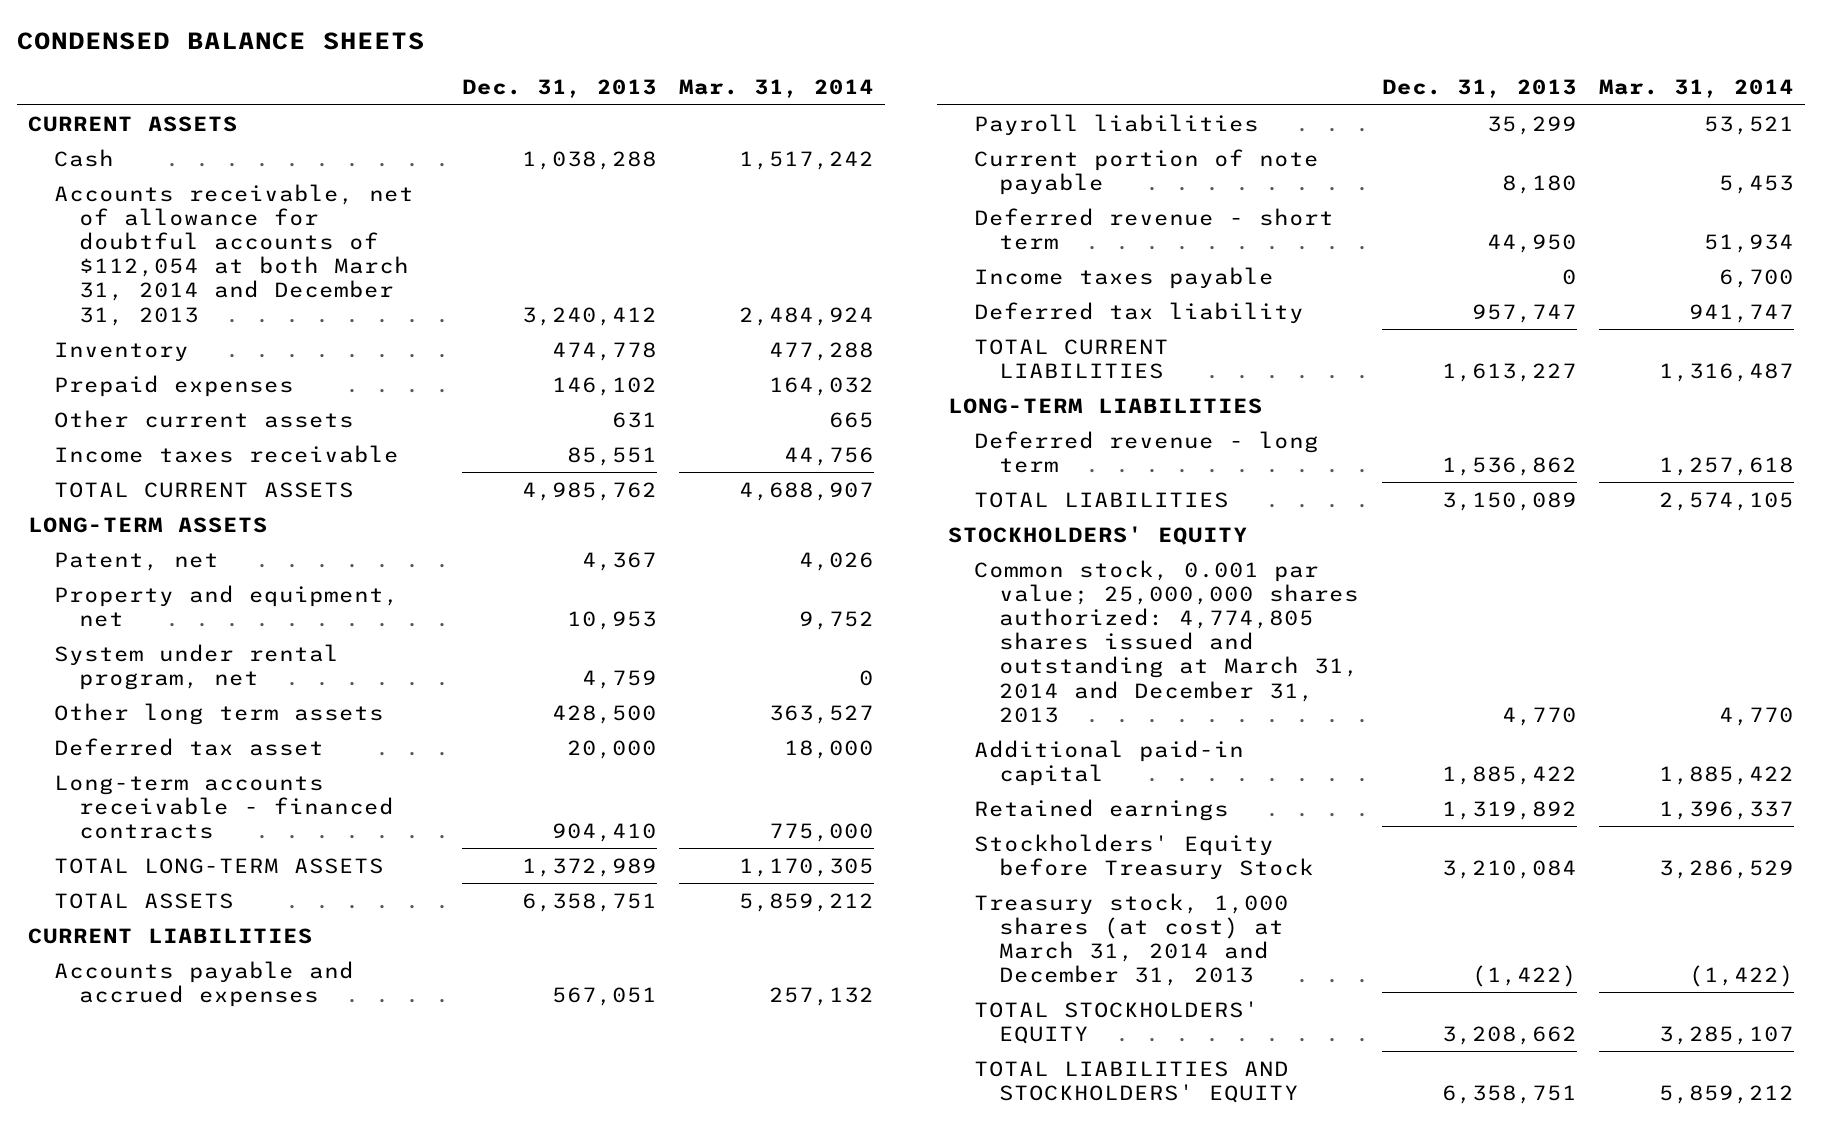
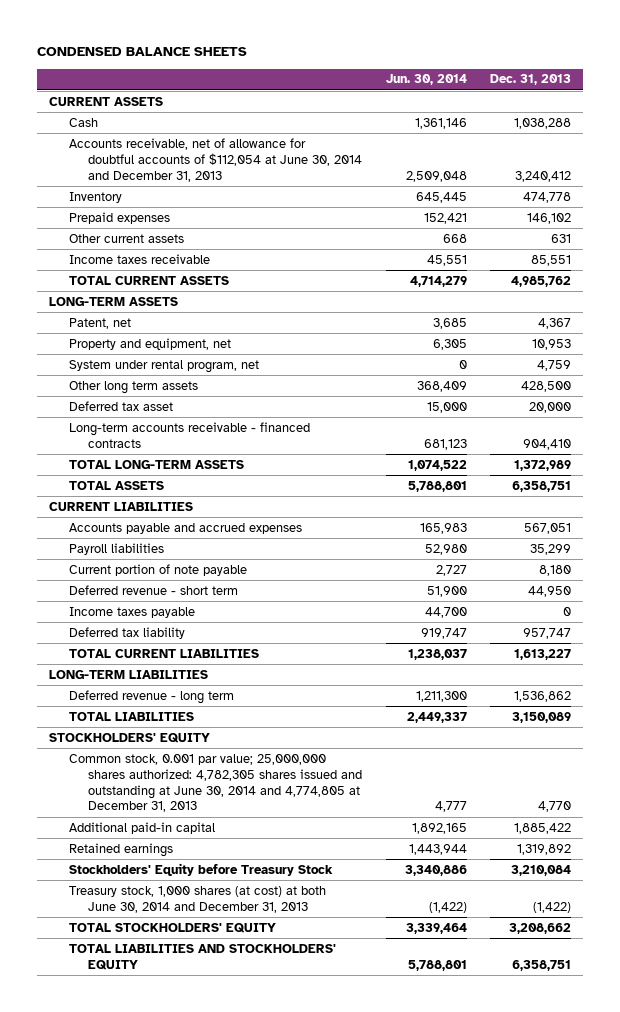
[679,79,875,99] Mar. 31, 2014 -> none
none -> [385,74,467,86] Jun. 30, 2014
[53,183,414,326] Accounts receivable, net of allowance for doubtful accounts of $112,054 at both March 31, 2014 and December 31, 2013 -> [68,137,363,182] Accounts receivable, net of allowance for doubtful accounts of $112,054 at June 30, 2014 and December 31, 2013
[973,559,1360,723] Common stock, 0.001 par value; 25,000,000 shares authorized: 4,774,805 shares issued and outstanding at March 31, 2014 and December 31, 2013 -> [68,753,363,813] Common stock, 0.001 par value; 25,000,000 shares authorized: 4,782,305 shares issued and outstanding at June 30, 2014 and 4,774,805 at December 31, 2013
[973,892,1289,987] Treasury stock, 1,000 shares (at cost) at March 31, 2014 and December 31, 2013 -> [68,885,326,913] Treasury stock, 1,000 shares (at cost) at both June 30, 2014 and December 31, 2013

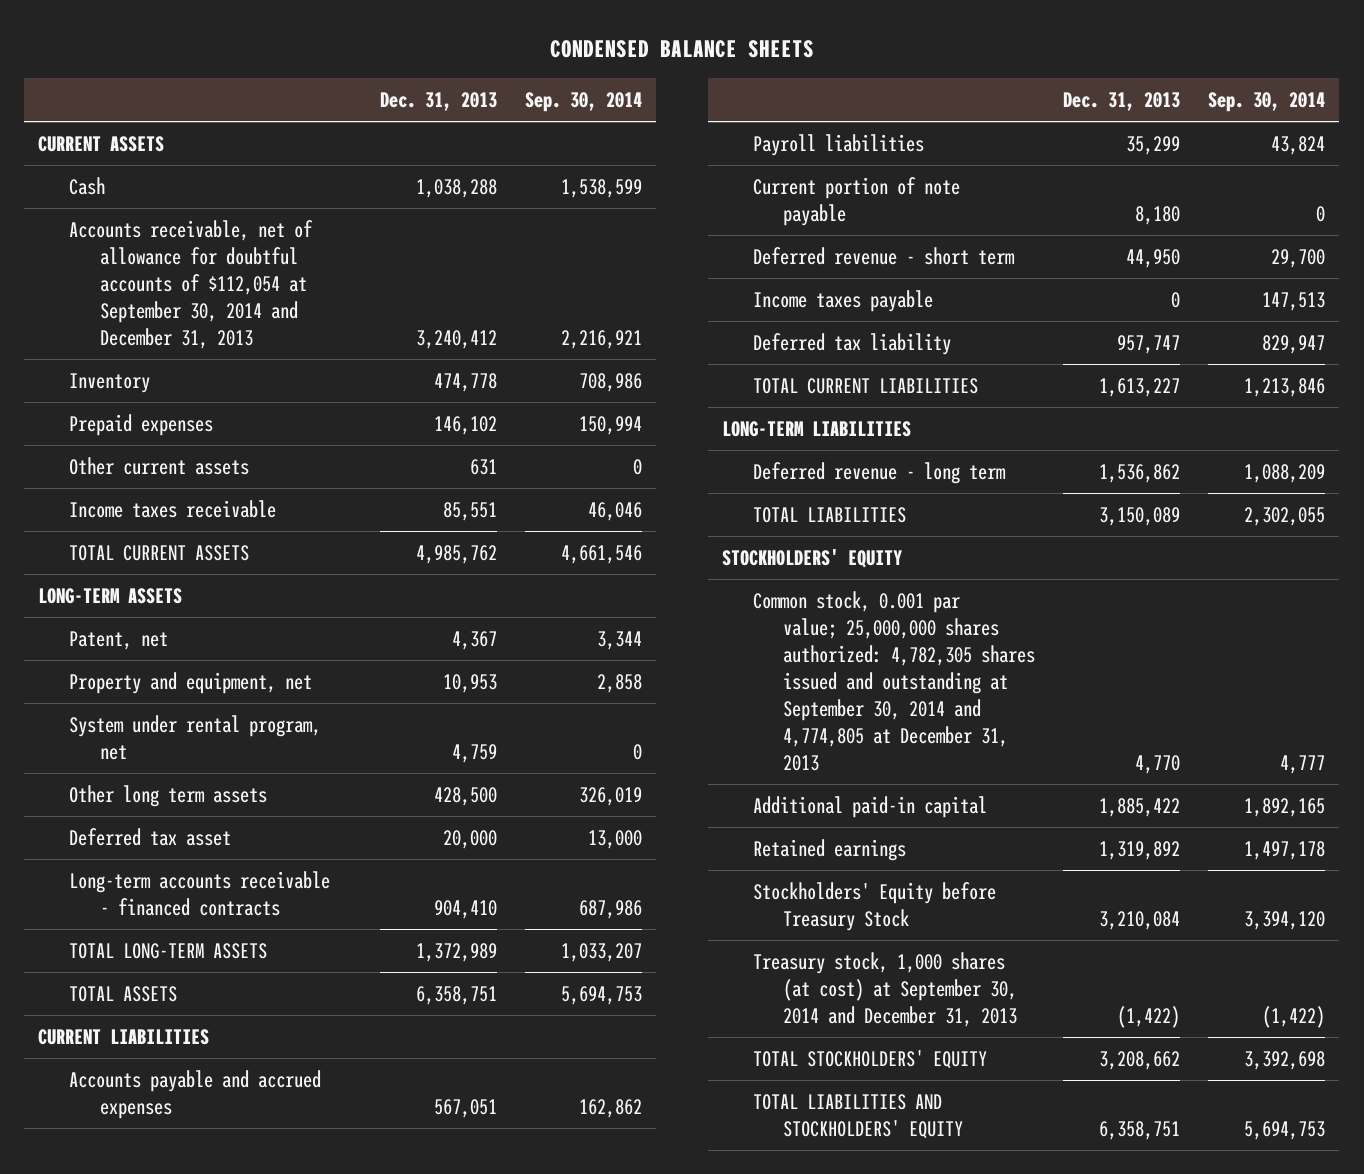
[385,74,467,86] Jun. 30, 2014 -> none
none -> [524,91,642,112] Sep. 30, 2014
[68,137,363,182] Accounts receivable, net of allowance for doubtful accounts of $112,054 at June 30, 2014 and December 31, 2013 -> [69,219,314,350] Accounts receivable, net of allowance for doubtful accounts of $112,054 at September 30, 2014 and December 31, 2013
[68,753,363,813] Common stock, 0.001 par value; 25,000,000 shares authorized: 4,782,305 shares issued and outstanding at June 30, 2014 and 4,774,805 at December 31, 2013 -> [752,590,1036,772] Common stock, 0.001 par value; 25,000,000 shares authorized: 4,782,305 shares issued and outstanding at September 30, 2014 and 4,774,805 at December 31, 2013
[68,885,326,913] Treasury stock, 1,000 shares (at cost) at both June 30, 2014 and December 31, 2013 -> [752,951,1018,1028] Treasury stock, 1,000 shares (at cost) at September 30, 2014 and December 31, 2013

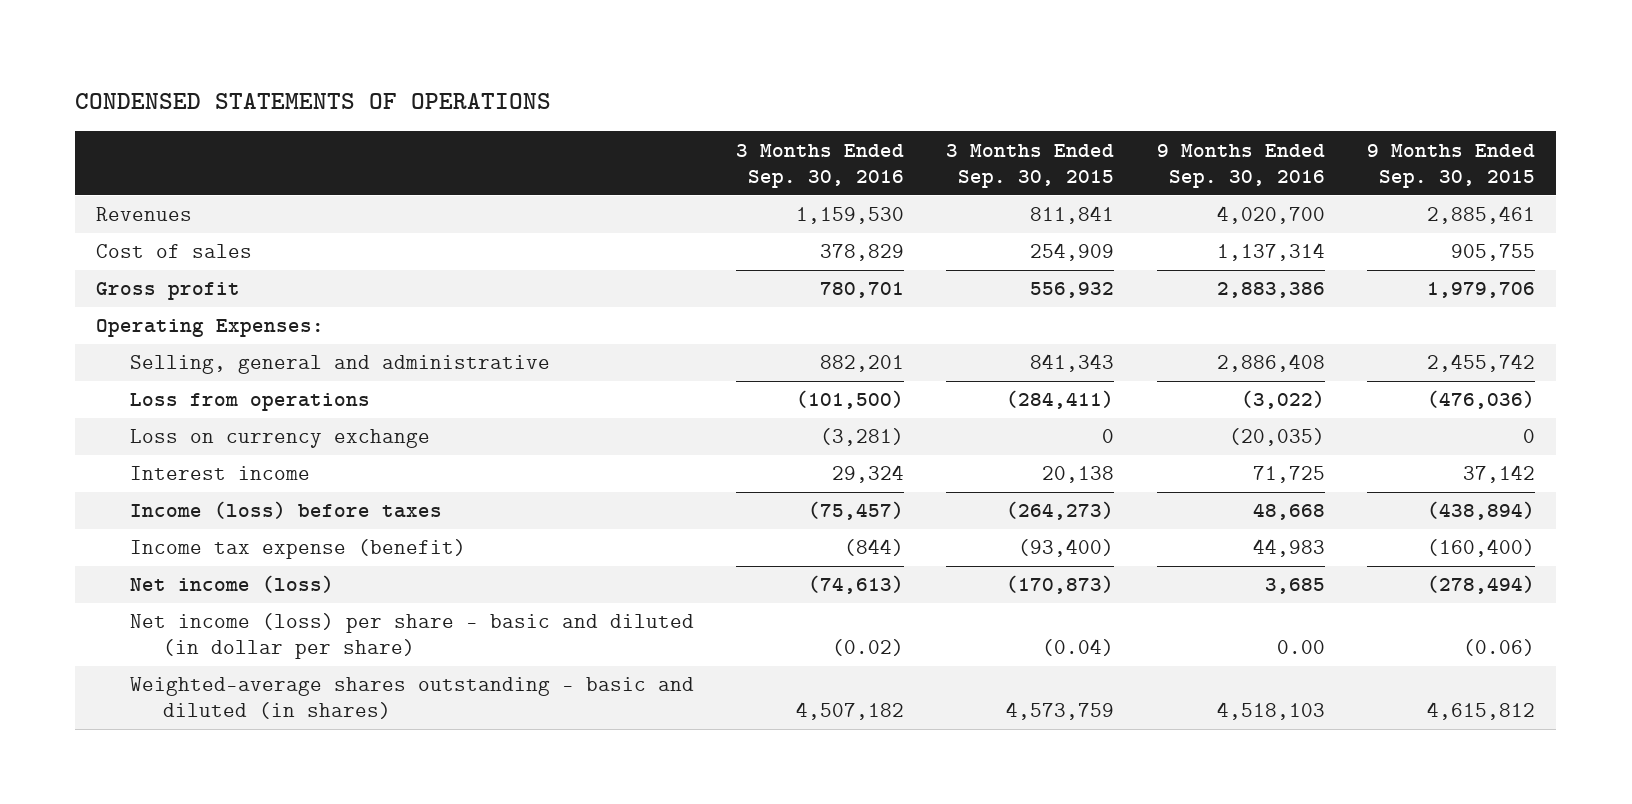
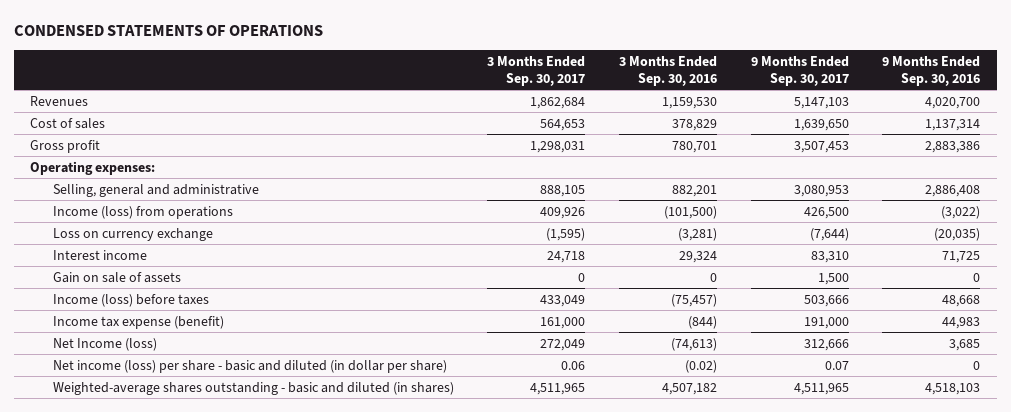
[946,143,1115,188] 3 Months Ended Sep. 30, 2015 -> none
[1367,143,1536,188] 9 Months Ended Sep. 30, 2015 -> none
none -> [487,55,586,86] 3 Months Ended Sep. 30, 2017
none -> [750,55,849,86] 9 Months Ended Sep. 30, 2017
[96,319,325,338] Operating Expenses: -> [30,160,156,175] Operating expenses:
[129,393,370,412] Loss from operations -> [52,205,233,219] Income (loss) from operations
none -> [52,271,181,283] Gain on sale of assets
[129,575,334,594] Net income (loss) -> [52,337,157,351] Net Income (loss)
[1276,640,1325,655] 0.00 -> [973,360,981,370] 0

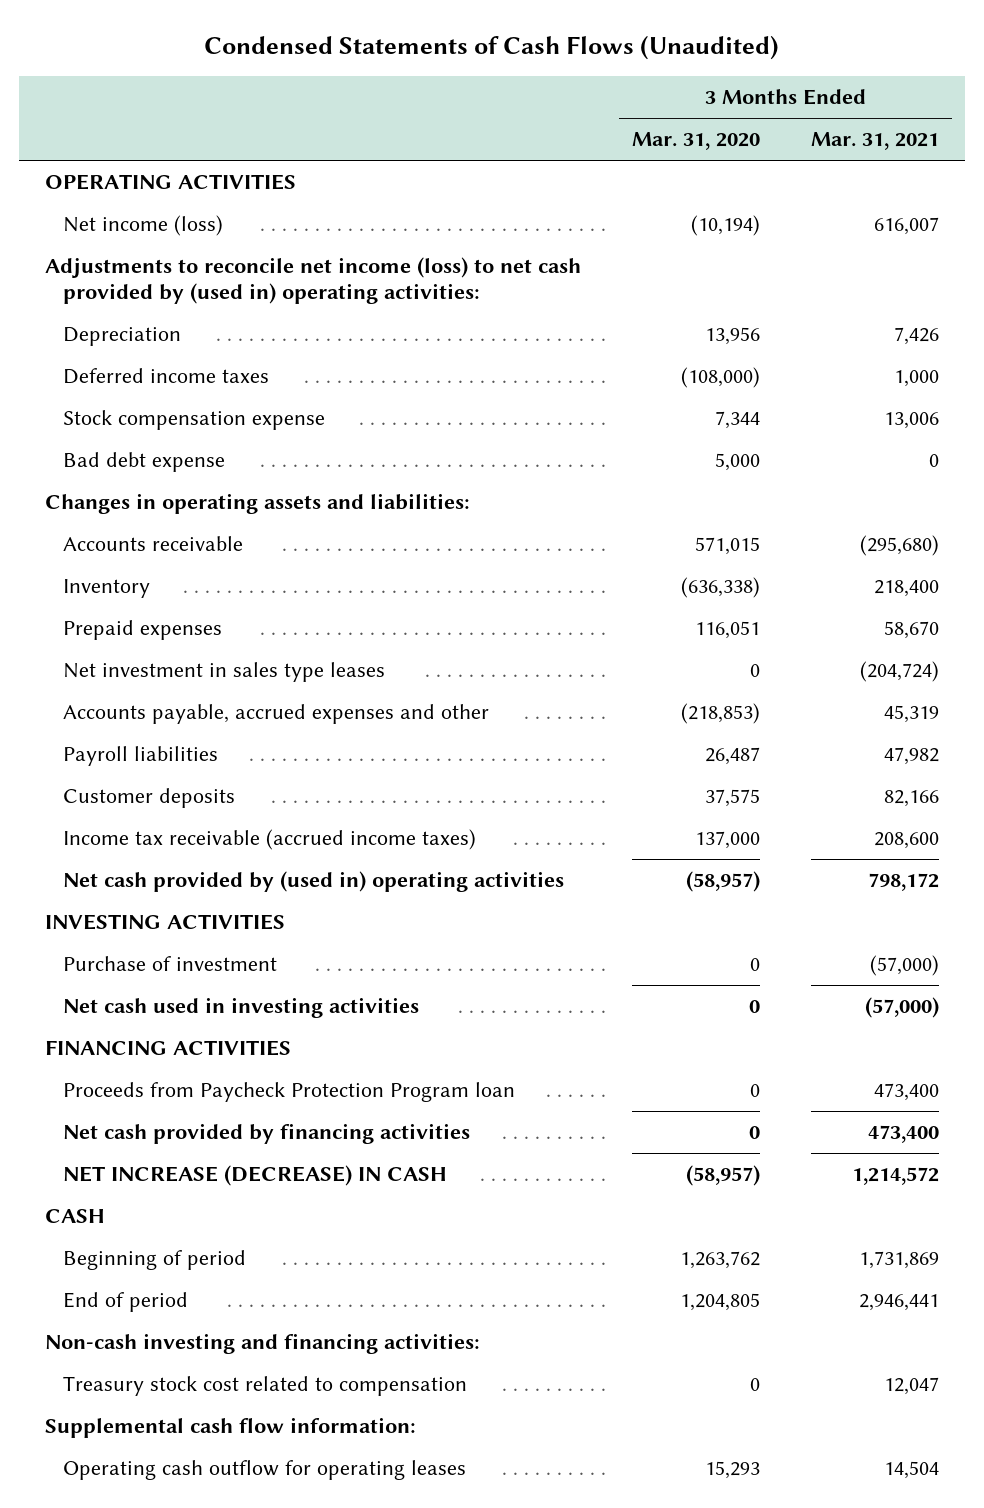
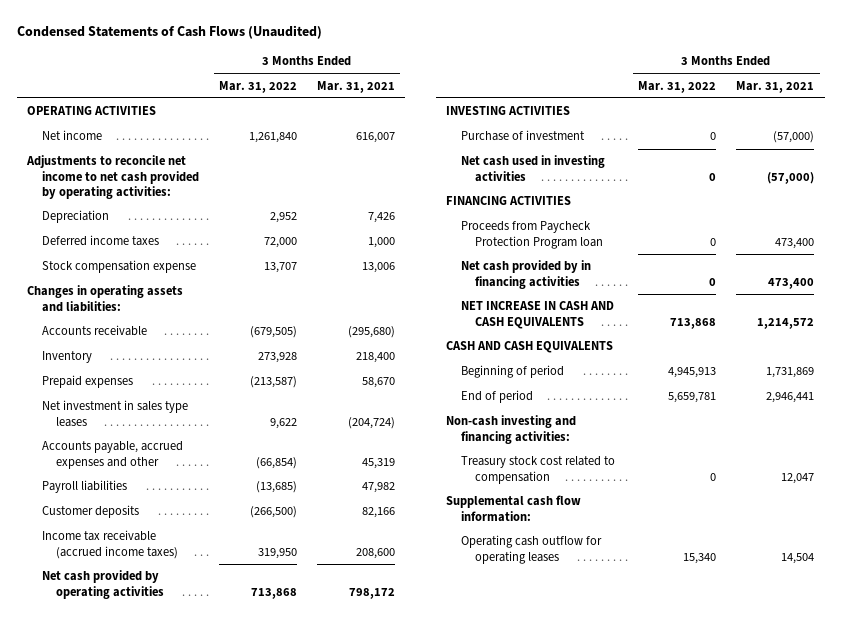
[631,132,760,151] Mar. 31, 2020 -> none
none -> [219,80,298,93] Mar. 31, 2022
[62,215,223,237] Net income (loss) -> [41,130,102,141] Net income
[44,257,581,305] Adjustments to reconcile net income (loss) to net cash provided by (used in) operating activities: -> [26,155,199,200] Adjustments to reconcile net income to net cash provided by operating activities:
[62,452,225,473] Bad debt expense -> none
[62,871,564,893] Net cash provided by (used in) operating activities -> [41,570,165,599] Net cash provided by operating activities
[62,1123,470,1145] Net cash provided by financing activities -> [460,260,591,289] Net cash provided by in financing activities
[62,1165,447,1187] NET INCREASE (DECREASE) IN CASH -> [460,301,614,329] NET INCREASE IN CASH AND CASH EQUIVALENTS
[44,1209,105,1224] CASH -> [446,341,614,354] CASH AND CASH EQUIVALENTS

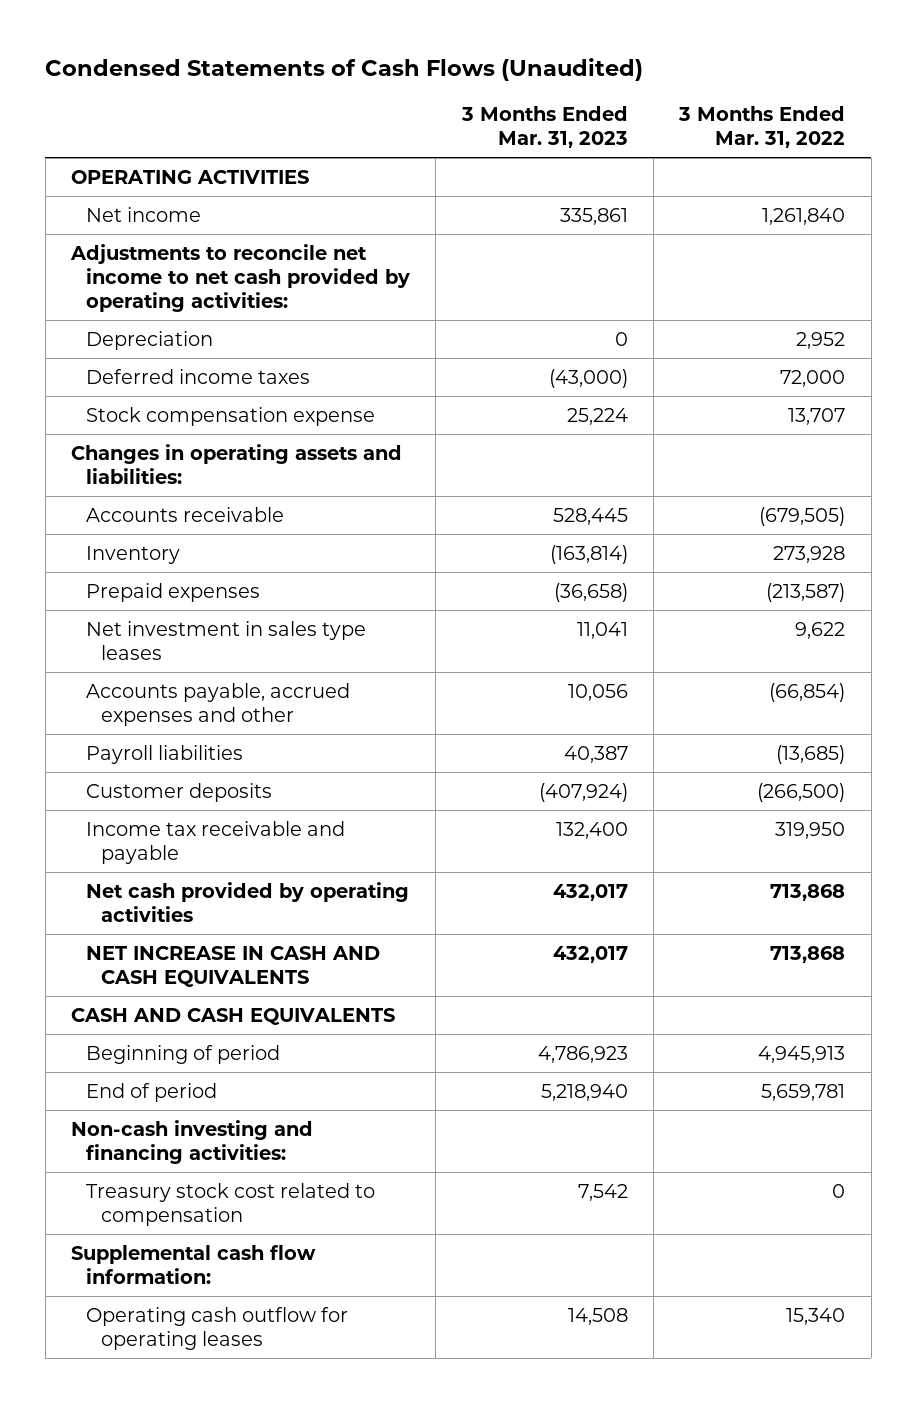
[317,80,396,93] Mar. 31, 2021 -> none
none -> [460,106,628,149] 3 Months Ended Mar. 31, 2023
[41,530,179,559] Income tax receivable (accrued income taxes) -> [86,820,346,864] Income tax receivable and payable
[446,106,571,116] INVESTING ACTIVITIES -> none
[460,130,585,142] Purchase of investment -> none
[460,155,605,182] Net cash used in investing activities -> none
[446,196,572,206] FINANCING ACTIVITIES -> none
[460,221,604,249] Proceeds from Paycheck Protection Program loan -> none
[460,260,591,289] Net cash provided by in financing activities -> none

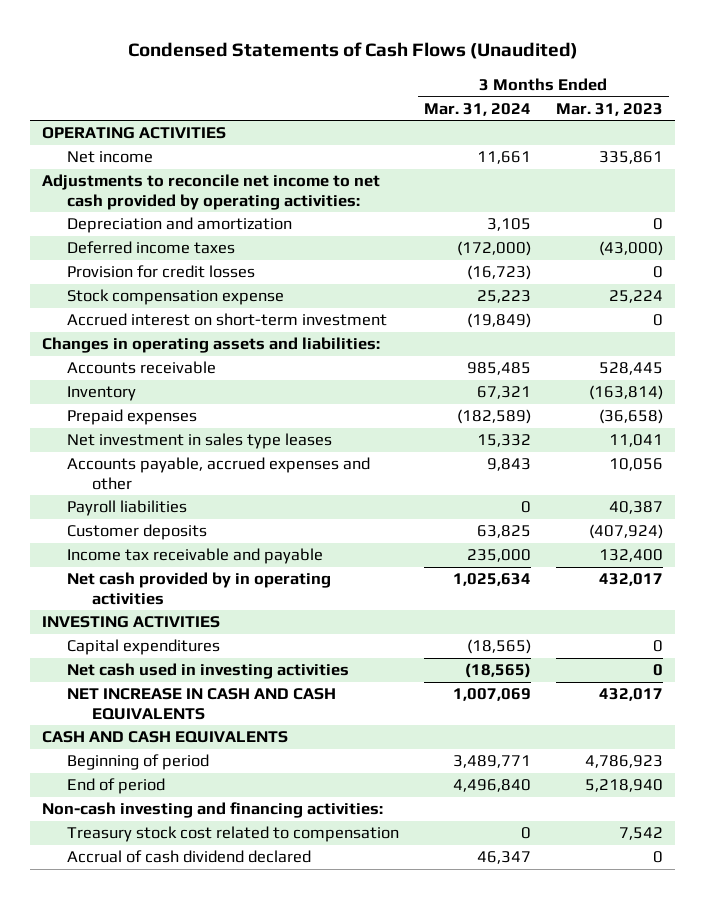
[678,106,846,149] 3 Months Ended Mar. 31, 2022 -> none
none -> [424,102,532,116] Mar. 31, 2024
[86,330,214,350] Depreciation -> [67,217,293,234] Depreciation and amortization
none -> [67,265,256,279] Provision for credit losses
none -> [67,313,388,327] Accrued interest on short-term investment
[86,881,410,922] Net cash provided by operating activities -> [67,572,332,605] Net cash provided by in operating activities
none -> [42,616,221,629] INVESTING ACTIVITIES
none -> [67,639,221,656] Capital expenditures
none -> [67,663,350,680] Net cash used in investing activities
[71,1244,317,1284] Supplemental cash flow information: -> none
[86,1306,349,1350] Operating cash outflow for operating leases -> none
none -> [67,850,312,864] Accrual of cash dividend declared

